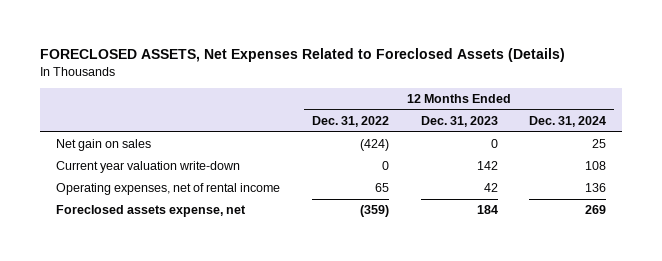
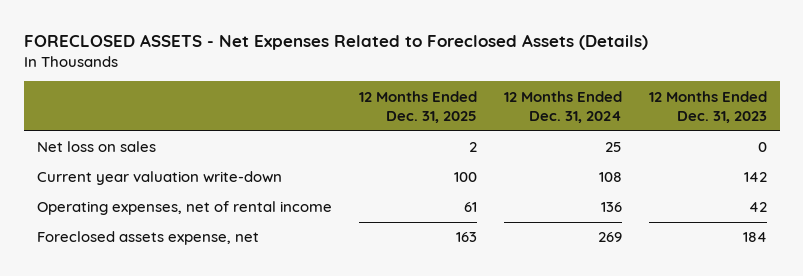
[39,47,565,62] FORECLOSED ASSETS, Net Expenses Related to Foreclosed Assets (Details) -> [23,33,648,50] FORECLOSED ASSETS - Net Expenses Related to Foreclosed Assets (Details)
[311,116,389,128] Dec. 31, 2022 -> none
none -> [358,90,477,124] 12 Months Ended Dec. 31, 2025
[55,139,151,152] Net gain on sales -> [36,141,156,153] Net loss on sales

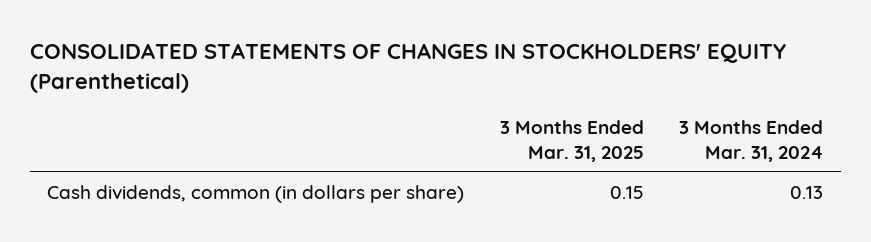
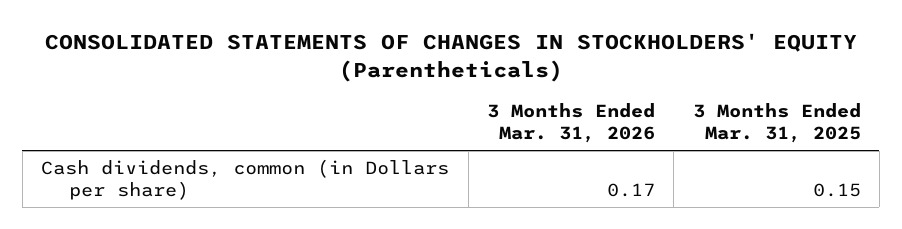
[29,43,786,94] CONSOLIDATED STATEMENTS OF CHANGES IN STOCKHOLDERS' EQUITY (Parenthetical) -> [44,33,857,82] CONSOLIDATED STATEMENTS OF CHANGES IN STOCKHOLDERS' EQUITY (Parentheticals)
[679,120,824,163] 3 Months Ended Mar. 31, 2024 -> none
none -> [486,103,655,143] 3 Months Ended Mar. 31, 2026
[47,185,465,204] Cash dividends, common (in dollars per share) -> [41,159,450,200] Cash dividends, common (in Dollars per share)

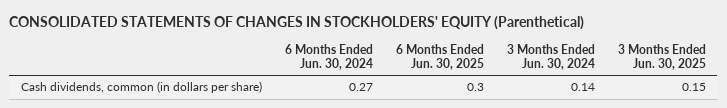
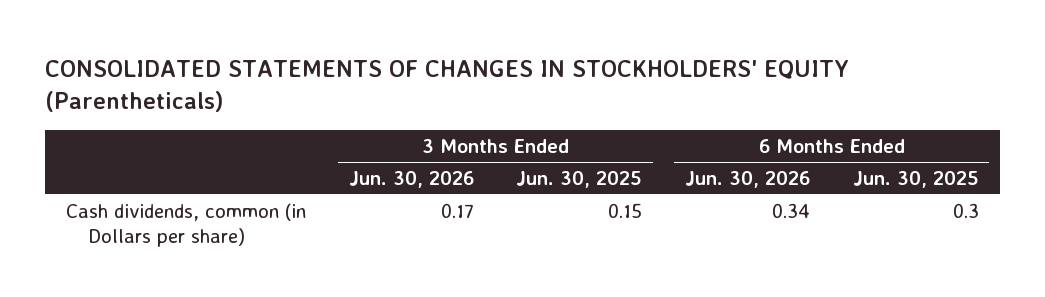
[9,16,585,31] CONSOLIDATED STATEMENTS OF CHANGES IN STOCKHOLDERS' EQUITY (Parenthetical) -> [45,60,850,113] CONSOLIDATED STATEMENTS OF CHANGES IN STOCKHOLDERS' EQUITY (Parentheticals)
[284,44,373,71] 6 Months Ended Jun. 30, 2024 -> none
[506,44,595,71] 3 Months Ended Jun. 30, 2024 -> none
none -> [348,171,474,189] Jun. 30, 2026
none -> [685,171,811,189] Jun. 30, 2026
[20,81,262,94] Cash dividends, common (in dollars per share) -> [66,202,307,248] Cash dividends, common (in Dollars per share)

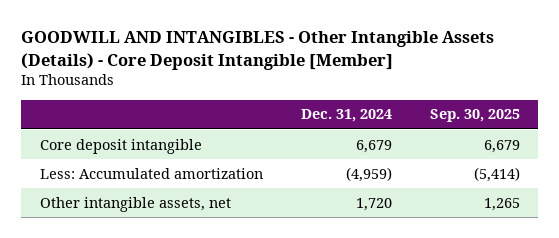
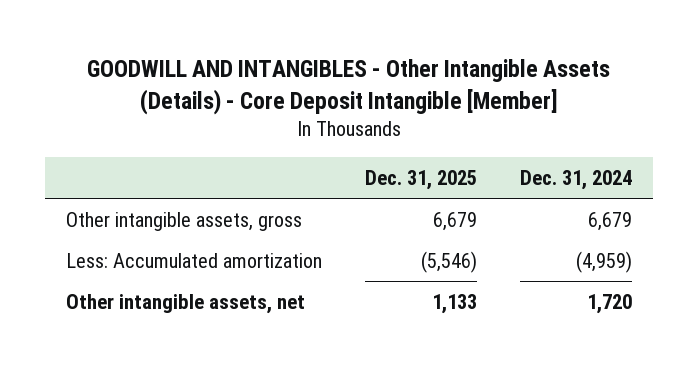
[429,109,520,123] Sep. 30, 2025 -> none
none -> [365,169,478,190] Dec. 31, 2025
[39,138,202,154] Core deposit intangible -> [66,211,303,231] Other intangible assets, gross

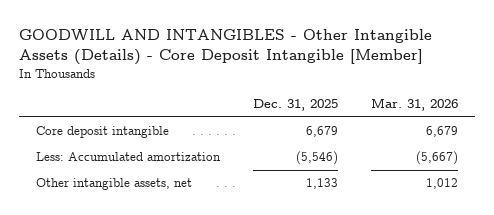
[519,169,632,190] Dec. 31, 2024 -> none
none -> [371,98,459,112] Mar. 31, 2026
[66,211,303,231] Other intangible assets, gross -> [35,126,169,139] Core deposit intangible

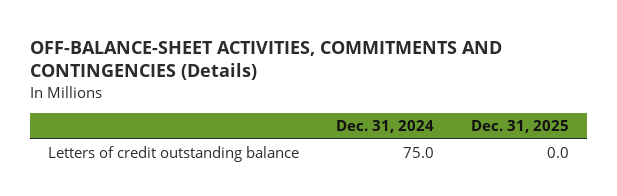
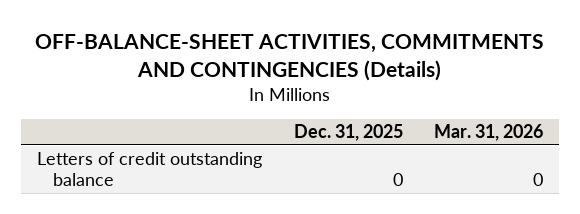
[335,120,434,134] Dec. 31, 2024 -> none
none -> [434,124,544,142] Mar. 31, 2026
[546,147,569,159] 0.0 -> [392,173,403,187] 0

